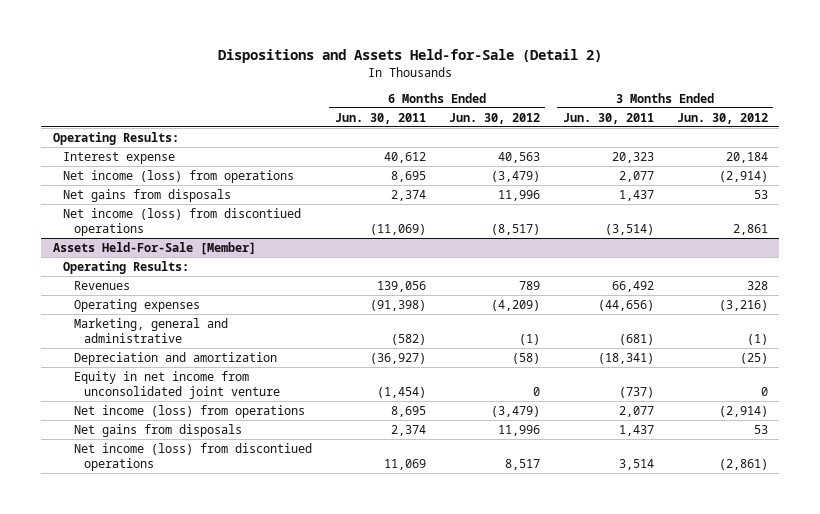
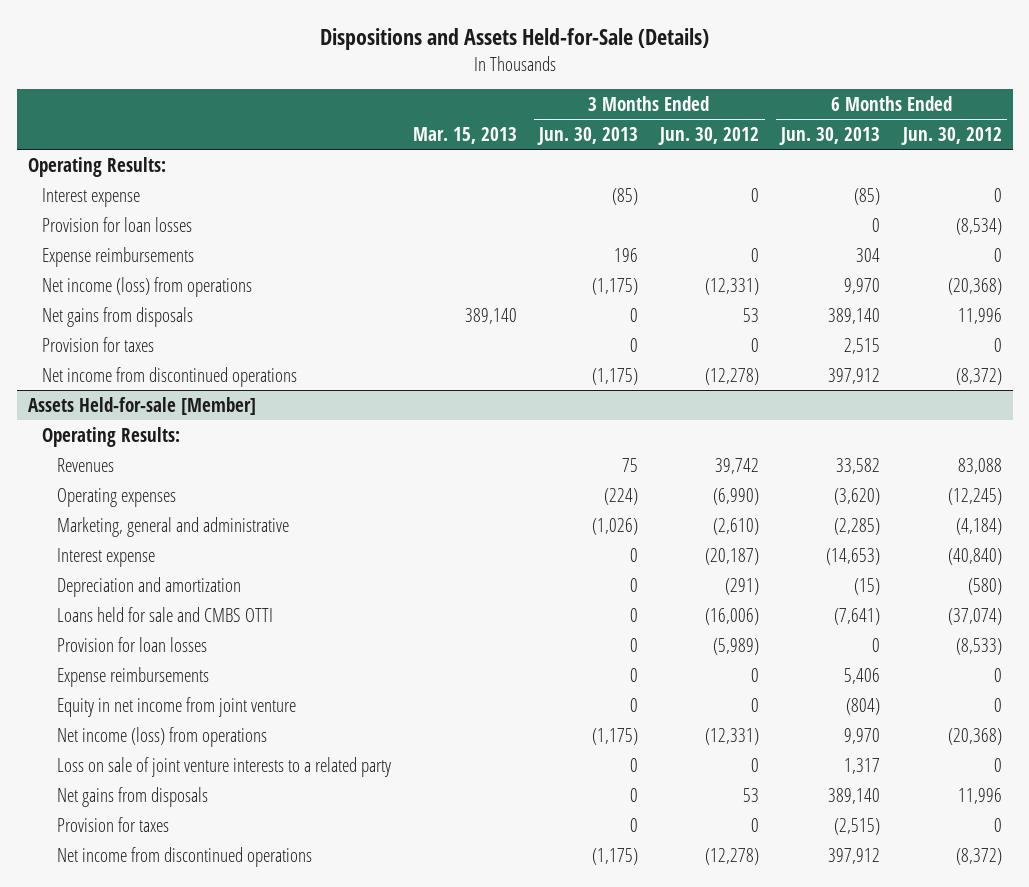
[218,49,603,64] Dispositions and Assets Held-for-Sale (Detail 2) -> [319,28,709,51] Dispositions and Assets Held-for-Sale (Details)
[334,112,426,124] Jun. 30, 2011 -> none
[562,112,654,124] Jun. 30, 2011 -> none
none -> [413,126,518,144] Mar. 15, 2013
none -> [537,126,639,145] Jun. 30, 2013
none -> [779,126,881,145] Jun. 30, 2013
[497,151,540,163] 40,563 -> [993,187,1002,202] 0
[725,151,768,163] 20,184 -> [751,187,760,202] 0
none -> [42,216,193,232] Provision for loan losses
none -> [42,246,195,267] Expense reimbursements
[490,170,540,182] (3,479) -> [947,277,1002,295] (20,368)
[718,170,768,182] (2,914) -> [705,277,760,295] (12,331)
none -> [42,336,155,352] Provision for taxes
[63,207,302,236] Net income (loss) from discontiued operations -> [42,366,298,387] Net income from discontinued operations
[490,223,540,235] (8,517) -> [955,367,1002,385] (8,372)
[732,223,768,235] 2,861 -> [705,367,760,385] (12,278)
[52,241,256,255] Assets Held-For-Sale [Member] -> [27,396,256,415] Assets Held-for-sale [Member]
[518,280,540,290] 789 -> [957,457,1002,474] 83,088
[746,280,768,290] 328 -> [715,457,760,474] 39,742
[490,299,540,311] (4,209) -> [947,487,1002,505] (12,245)
[718,299,768,311] (3,216) -> [713,487,760,505] (6,990)
[518,333,540,345] (1) -> [955,517,1002,535] (4,184)
[746,333,768,345] (1) -> [713,517,760,535] (2,610)
none -> [57,547,156,567] Interest expense
[511,352,540,364] (58) -> [967,577,1002,595] (580)
[739,352,768,364] (25) -> [725,577,760,595] (291)
none -> [57,606,274,622] Loans held for sale and CMBS OTTI
none -> [57,636,208,652] Provision for loan losses
none -> [57,666,210,687] Expense reimbursements
[73,370,281,399] Equity in net income from unconsolidated joint venture -> [57,696,297,717] Equity in net income from joint venture
[490,405,540,417] (3,479) -> [947,727,1002,745] (20,368)
[718,405,768,417] (2,914) -> [705,727,760,745] (12,331)
none -> [57,756,392,777] Loss on sale of joint venture interests to a related party
none -> [57,816,170,832] Provision for taxes
[73,442,312,471] Net income (loss) from discontiued operations -> [57,846,313,867] Net income from discontinued operations
[504,458,540,470] 8,517 -> [955,847,1002,865] (8,372)
[718,458,768,470] (2,861) -> [705,847,760,865] (12,278)

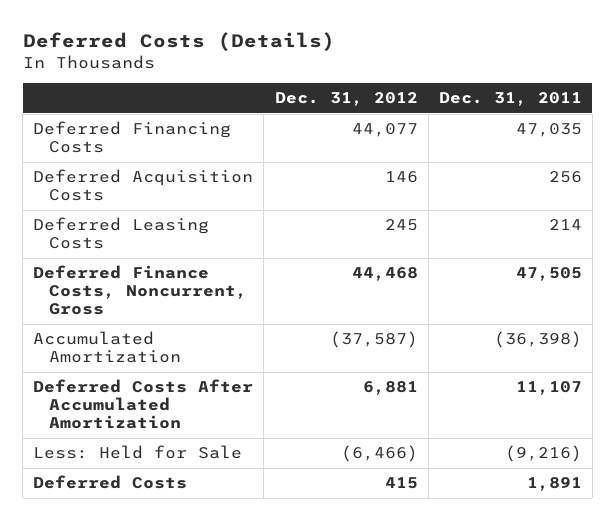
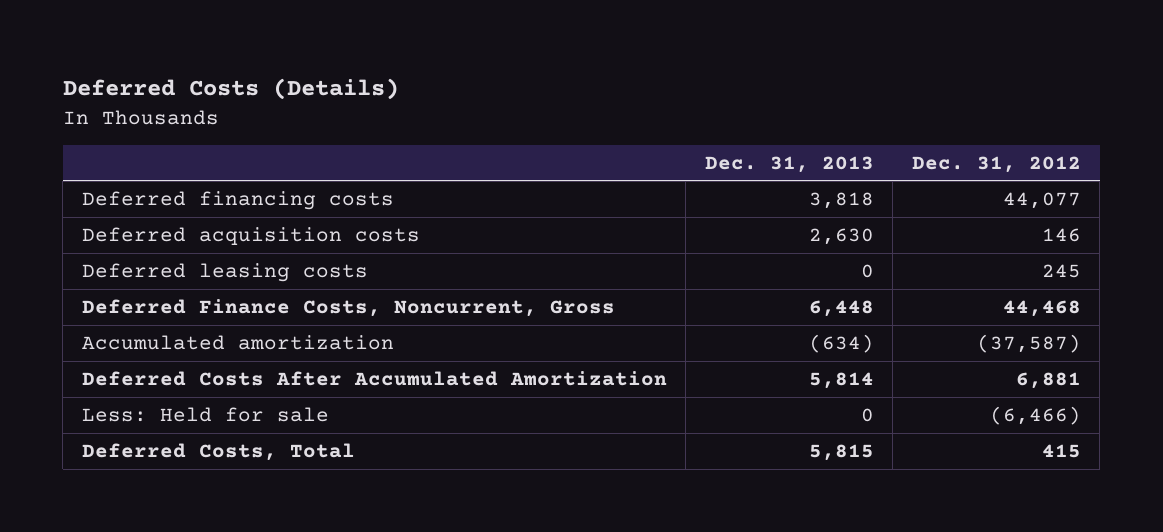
[438,92,582,107] Dec. 31, 2011 -> none
none -> [704,155,874,173] Dec. 31, 2013
[33,121,232,154] Deferred Financing Costs -> [81,190,394,210] Deferred financing costs
[33,169,254,202] Deferred Acquisition Costs -> [81,226,420,245] Deferred acquisition costs
[33,217,210,250] Deferred Leasing Costs -> [81,262,368,282] Deferred leasing costs
[33,331,182,364] Accumulated Amortization -> [81,334,394,350] Accumulated amortization
[33,445,243,460] Less: Held for Sale -> [81,406,329,422] Less: Held for sale
[33,475,188,490] Deferred Costs -> [81,442,355,461] Deferred Costs, Total

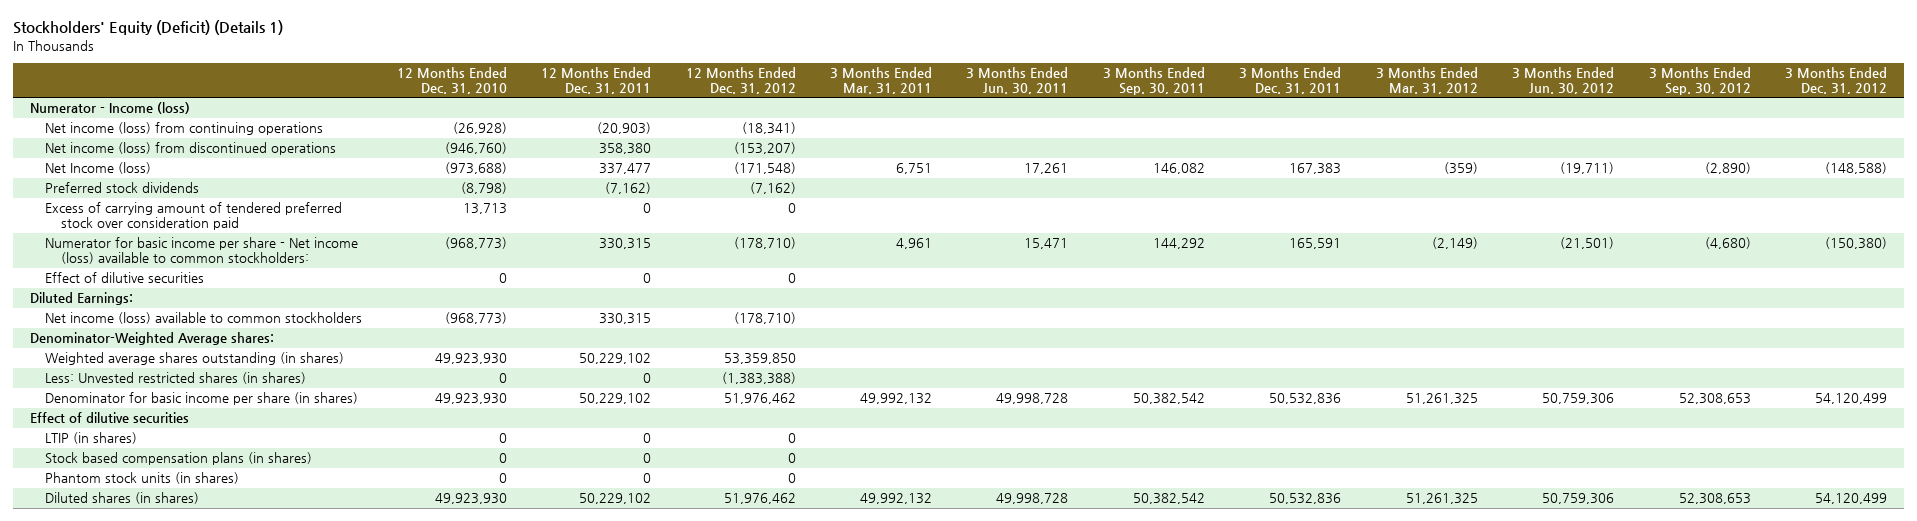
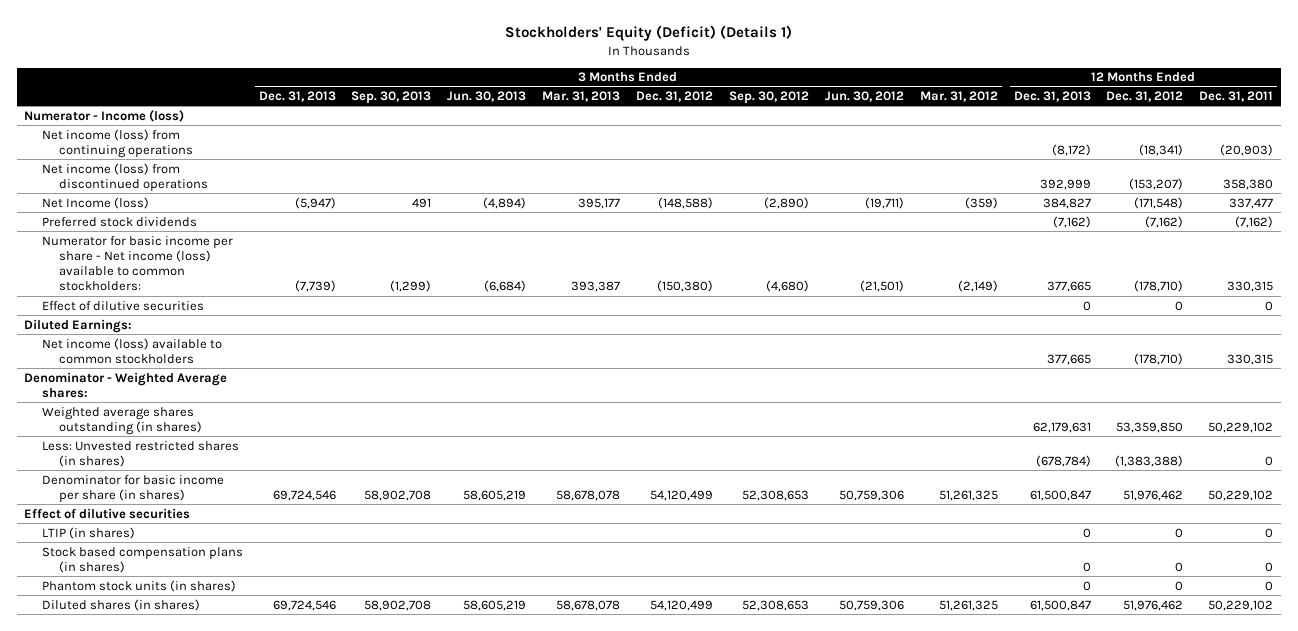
[396,66,507,94] 12 Months Ended Dec. 31, 2010 -> none
[830,66,933,94] 3 Months Ended Mar. 31, 2011 -> none
[966,66,1069,94] 3 Months Ended Jun. 30, 2011 -> none
[1102,66,1205,95] 3 Months Ended Sep. 30, 2011 -> none
[1239,66,1342,94] 3 Months Ended Dec. 31, 2011 -> none
none -> [258,90,336,102] Dec. 31, 2013
none -> [351,90,432,104] Sep. 30, 2013
none -> [447,90,527,102] Jun. 30, 2013
none -> [542,90,621,102] Mar. 31, 2013
none -> [1013,90,1091,102] Dec. 31, 2013
[45,202,343,231] Excess of carrying amount of tendered preferred stock over consideration paid -> none
[29,332,274,346] Denominator-Weighted Average shares: -> [24,371,228,398] Denominator - Weighted Average shares:

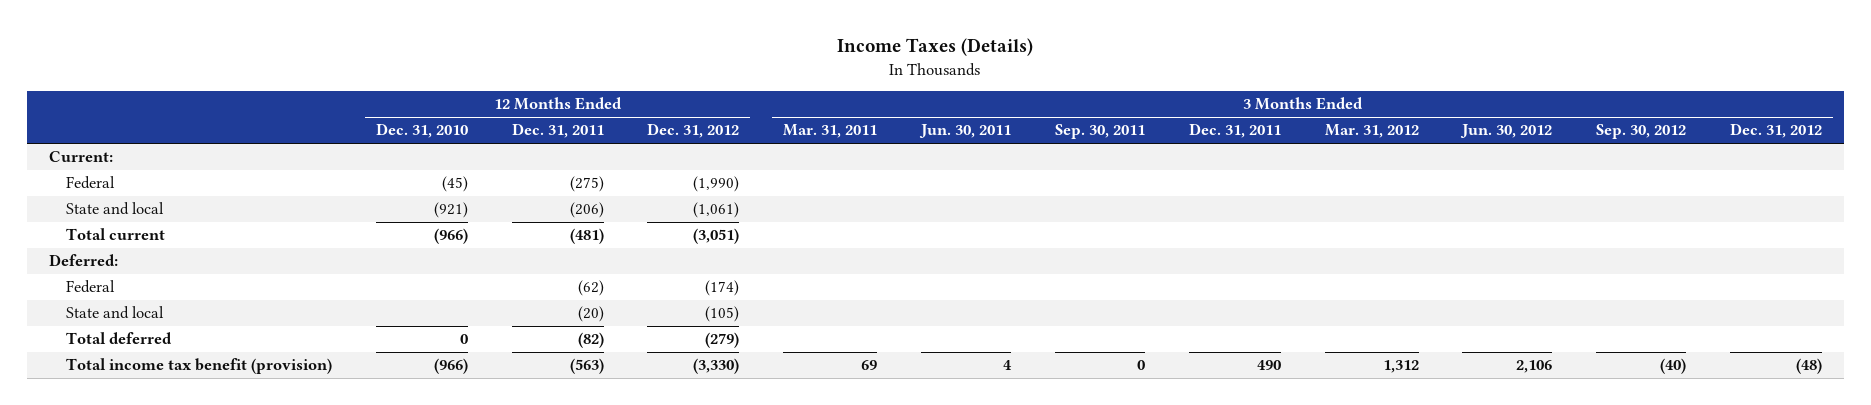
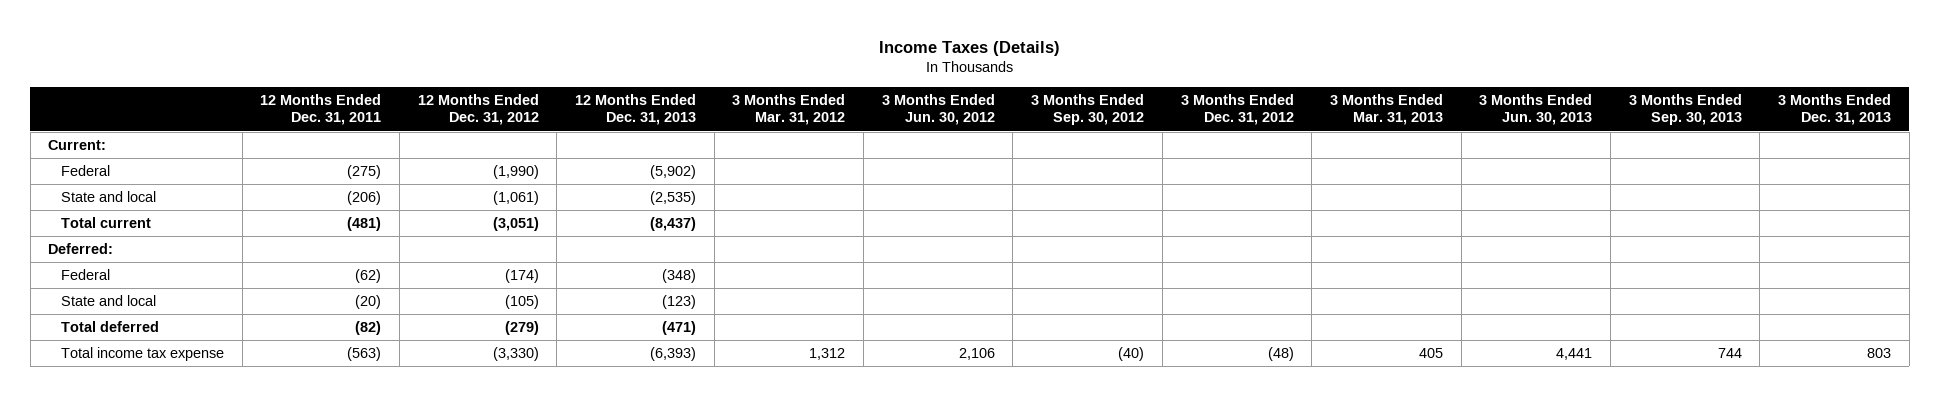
[375,123,468,139] Dec. 31, 2010 -> none
[783,124,878,139] Mar. 31, 2011 -> none
[919,124,1012,139] Jun. 30, 2011 -> none
[1054,124,1145,140] Sep. 30, 2011 -> none
[1188,123,1281,139] Dec. 31, 2011 -> none
none -> [575,93,697,126] 12 Months Ended Dec. 31, 2013
none -> [1329,93,1443,126] 3 Months Ended Mar. 31, 2013
none -> [1479,93,1593,126] 3 Months Ended Jun. 30, 2013
none -> [1628,93,1742,126] 3 Months Ended Sep. 30, 2013
none -> [1777,93,1891,126] 3 Months Ended Dec. 31, 2013
[65,358,332,375] Total income tax benefit (provision) -> [60,347,224,362] Total income tax expense

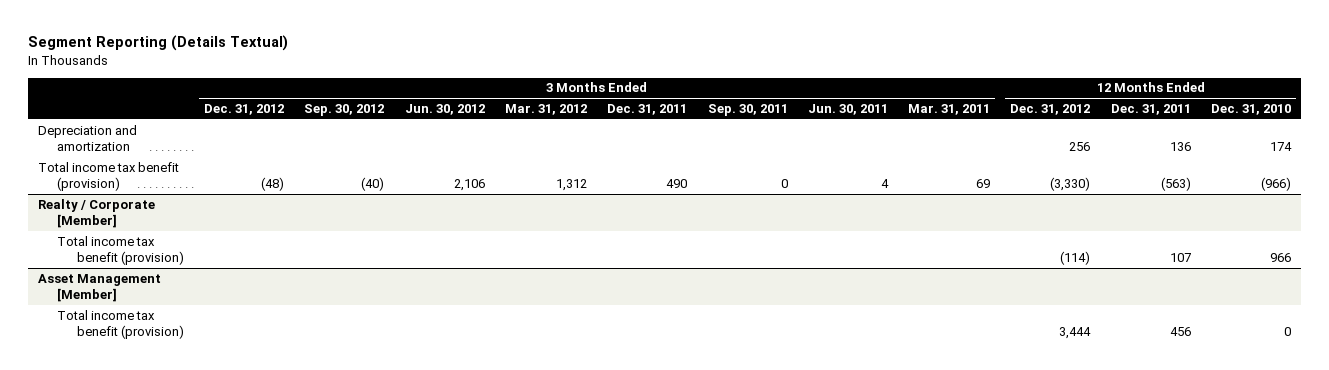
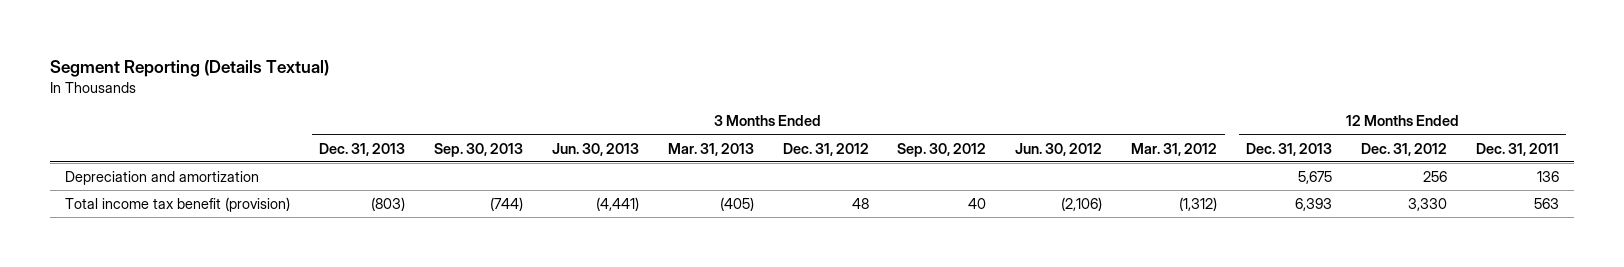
[607,104,688,116] Dec. 31, 2011 -> none
[707,104,788,117] Sep. 30, 2011 -> none
[807,104,888,116] Jun. 30, 2011 -> none
[908,104,991,116] Mar. 31, 2011 -> none
[1210,104,1291,116] Dec. 31, 2010 -> none
none -> [318,142,405,156] Dec. 31, 2013
none -> [433,142,523,157] Sep. 30, 2013
none -> [551,142,639,156] Jun. 30, 2013
none -> [667,142,754,156] Mar. 31, 2013
none -> [1246,142,1333,156] Dec. 31, 2013
[37,198,155,228] Realty / Corporate [Member] -> none
[57,235,184,265] Total income tax benefit (provision) -> none
[37,273,161,302] Asset Management [Member] -> none
[57,309,184,339] Total income tax benefit (provision) -> none
[261,176,285,191] (48) -> [851,197,869,209] 48
[361,176,385,191] (40) -> [968,197,987,209] 40
[453,178,485,191] 2,106 -> [1061,196,1103,211] (2,106)
[555,178,587,191] 1,312 -> [1179,196,1218,211] (1,312)
[1050,176,1091,191] (3,330) -> [1408,197,1448,211] 3,330
[1160,176,1191,191] (563) -> [1534,197,1560,209] 563

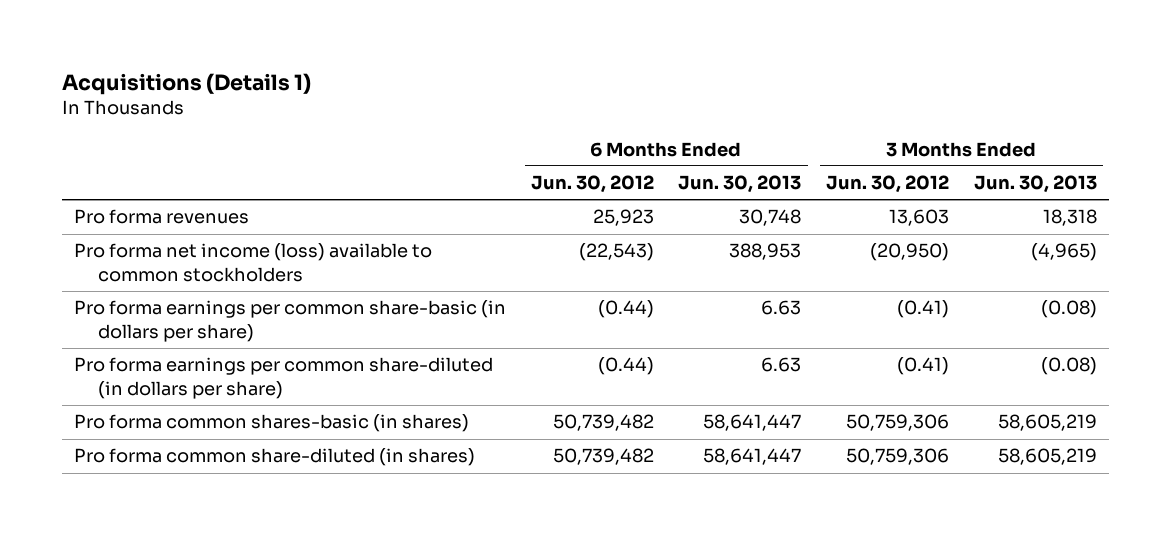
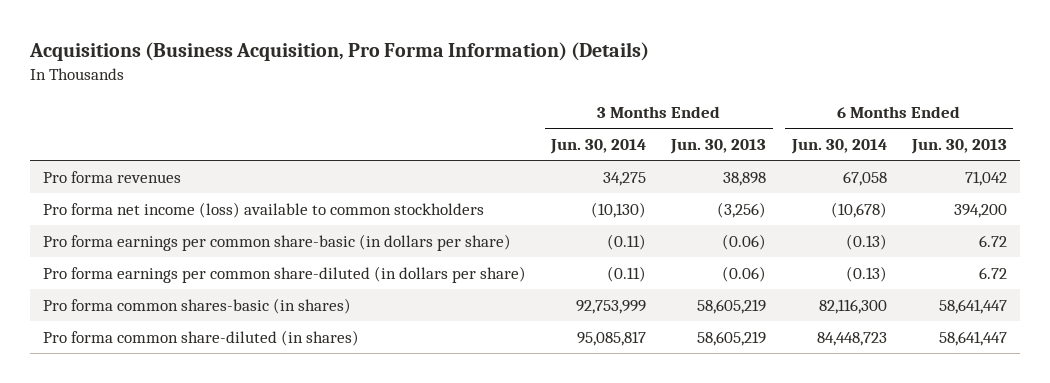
[61,72,311,95] Acquisitions (Details 1) -> [28,41,649,61] Acquisitions (Business Acquisition, Pro Forma Information) (Details)
[530,175,654,194] Jun. 30, 2012 -> none
[826,175,950,194] Jun. 30, 2012 -> none
none -> [549,139,646,155] Jun. 30, 2014
none -> [790,139,887,155] Jun. 30, 2014
[739,209,802,227] 30,748 -> [964,170,1007,186] 71,042
[1042,209,1097,227] 18,318 -> [723,171,767,186] 38,898
[729,243,802,261] 388,953 -> [953,203,1007,218] 394,200
[1030,243,1097,262] (4,965) -> [717,201,767,218] (3,256)
[761,300,802,316] 6.63 -> [978,234,1007,247] 6.72
[1040,300,1097,319] (0.08) -> [722,233,767,250] (0.06)
[761,357,802,373] 6.63 -> [978,266,1007,279] 6.72
[1040,357,1097,376] (0.08) -> [722,265,767,282] (0.06)

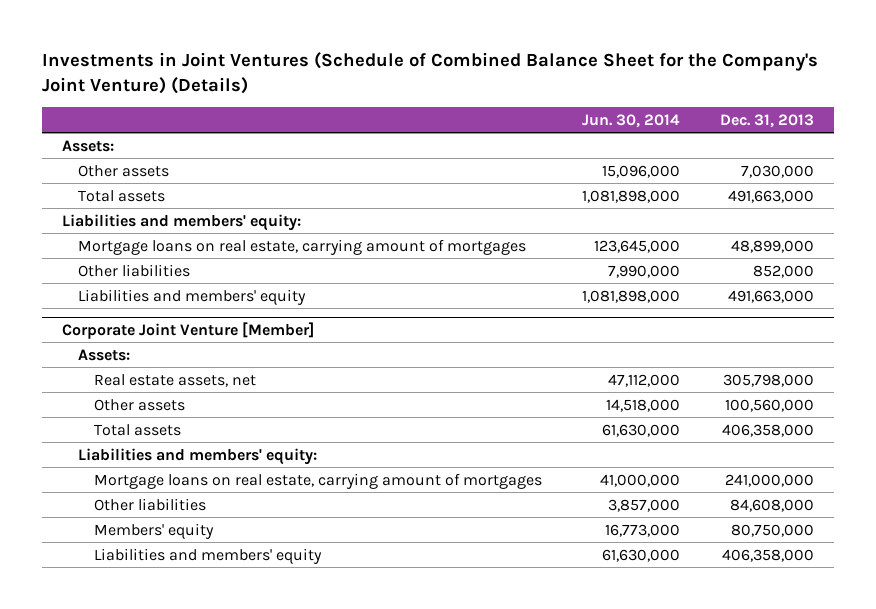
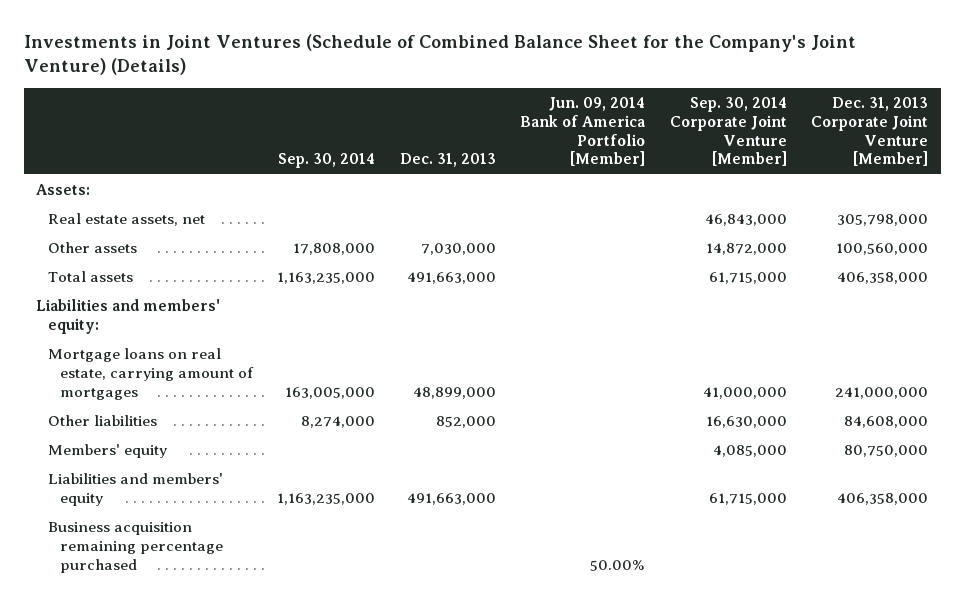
[582,113,681,128] Jun. 30, 2014 -> none
none -> [278,153,376,169] Sep. 30, 2014
none -> [520,96,646,167] Jun. 09, 2014 Bank of America Portfolio [Member]
none -> [669,96,787,167] Sep. 30, 2014 Corporate Joint Venture [Member]
none -> [811,96,929,167] Dec. 31, 2013 Corporate Joint Venture [Member]
none -> [48,212,206,226] Real estate assets, net
none -> [48,443,168,458] Members' equity
[61,322,314,340] Corporate Joint Venture [Member] -> none
[77,348,130,361] Assets: -> none
[94,373,257,387] Real estate assets, net -> none
[94,398,186,411] Other assets -> none
[94,423,182,436] Total assets -> none
[77,447,317,465] Liabilities and members' equity: -> none
[94,472,543,489] Mortgage loans on real estate, carrying amount of mortgages -> none
[94,497,207,511] Other liabilities -> none
[94,522,215,539] Members' equity -> none
[94,547,323,564] Liabilities and members' equity -> none
none -> [48,521,224,573] Business acquisition remaining percentage purchased

